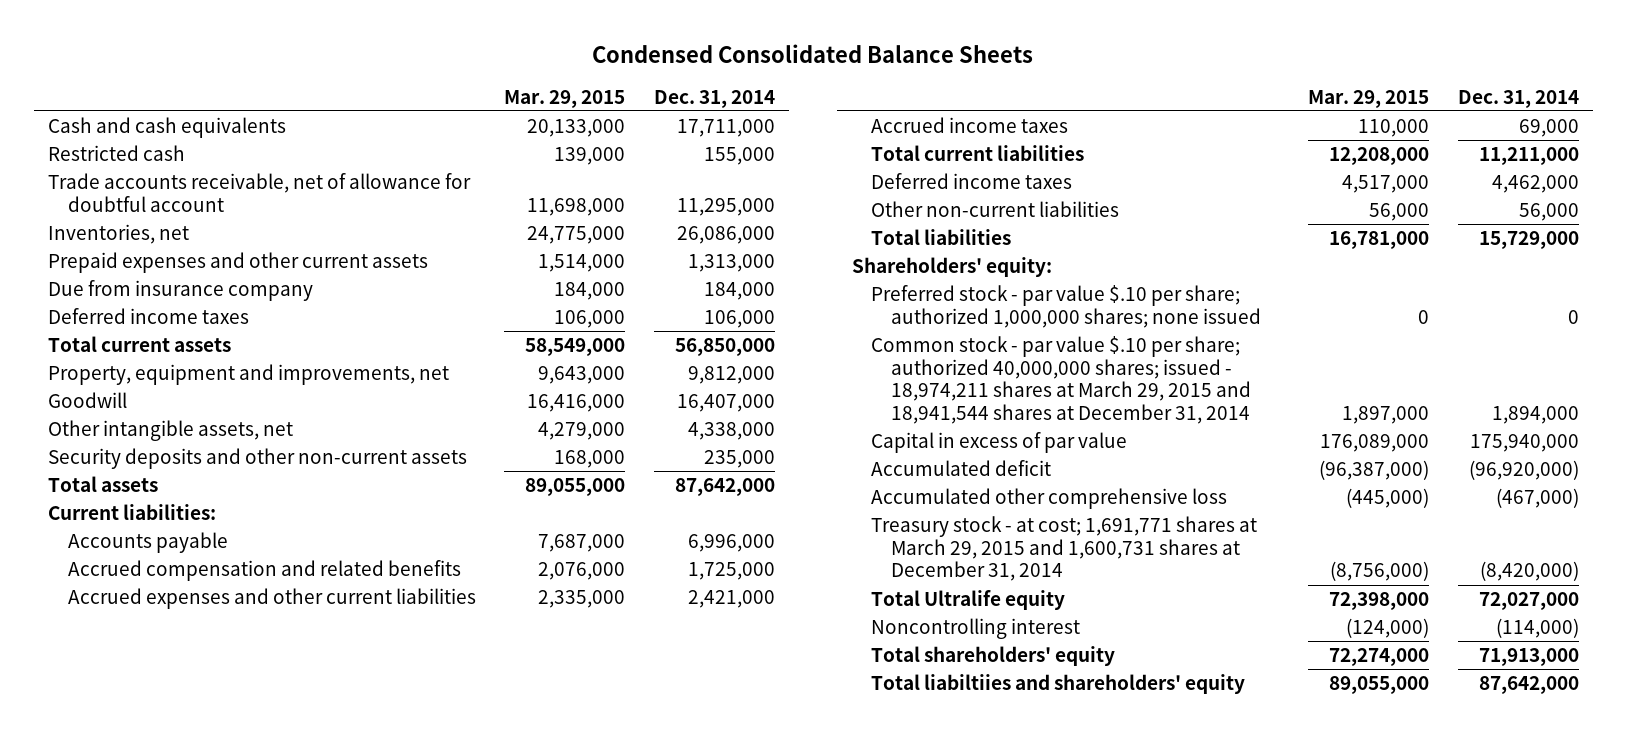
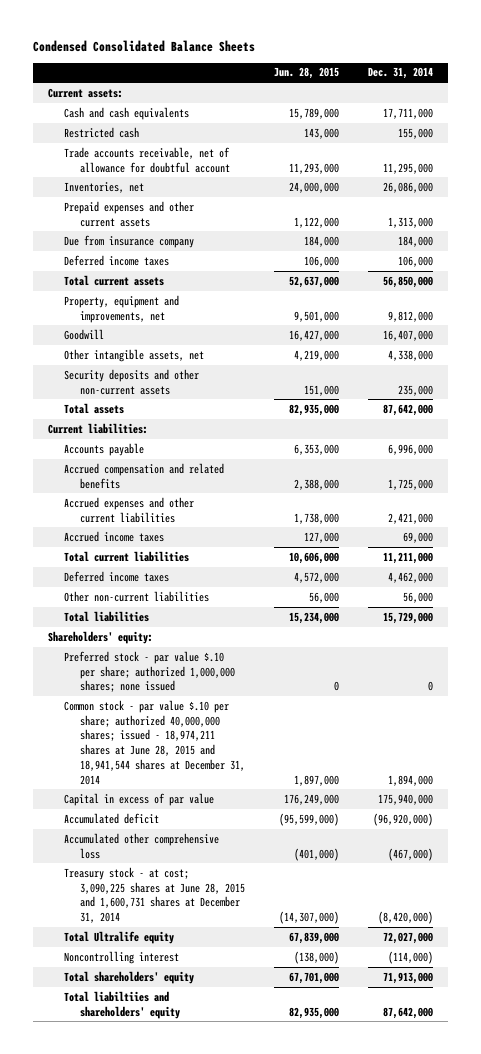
[504,89,626,108] Mar. 29, 2015 -> none
none -> [274,67,340,80] Jun. 28, 2015
none -> [48,87,124,98] Current assets:
[871,336,1251,425] Common stock - par value $.10 per share; authorized 40,000,000 shares; issued - 18,974,211 shares at March 29, 2015 and 18,941,544 shares at December 31, 2014 -> [63,699,245,785] Common stock - par value $.10 per share; authorized 40,000,000 shares; issued - 18,974,211 shares at June 28, 2015 and 18,941,544 shares at December 31, 2014
[871,516,1258,582] Treasury stock - at cost; 1,691,771 shares at March 29, 2015 and 1,600,731 shares at December 31, 2014 -> [63,866,245,924] Treasury stock - at cost; 3,090,225 shares at June 28, 2015 and 1,600,731 shares at December 31, 2014

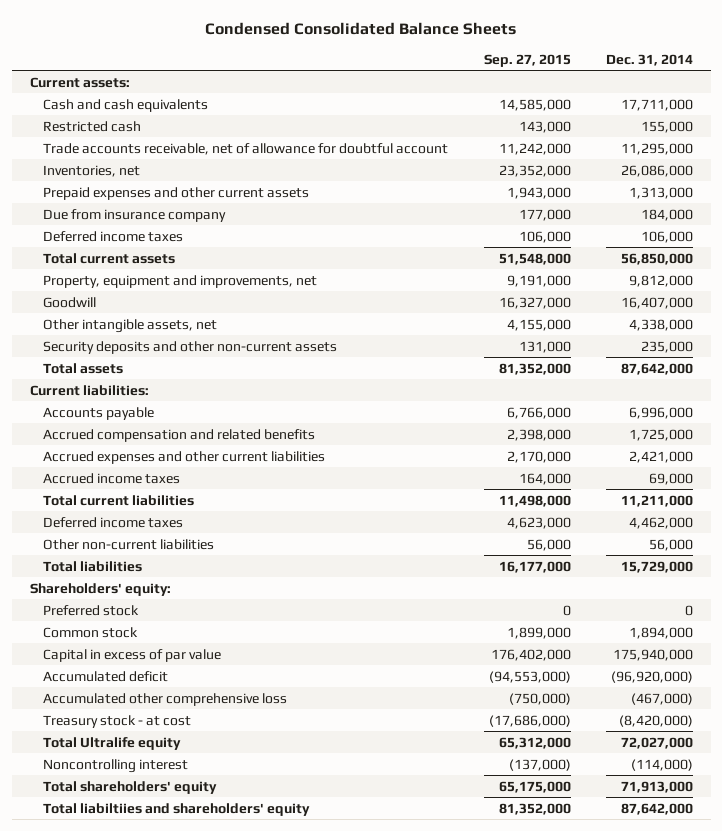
[274,67,340,80] Jun. 28, 2015 -> none
none -> [483,53,571,67] Sep. 27, 2015
[63,650,235,693] Preferred stock - par value $.10 per share; authorized 1,000,000 shares; none issued -> [43,604,140,616] Preferred stock
[63,699,245,785] Common stock - par value $.10 per share; authorized 40,000,000 shares; issued - 18,974,211 shares at June 28, 2015 and 18,941,544 shares at December 31, 2014 -> [43,626,139,638] Common stock
[63,866,245,924] Treasury stock - at cost; 3,090,225 shares at June 28, 2015 and 1,600,731 shares at December 31, 2014 -> [43,714,192,728] Treasury stock - at cost

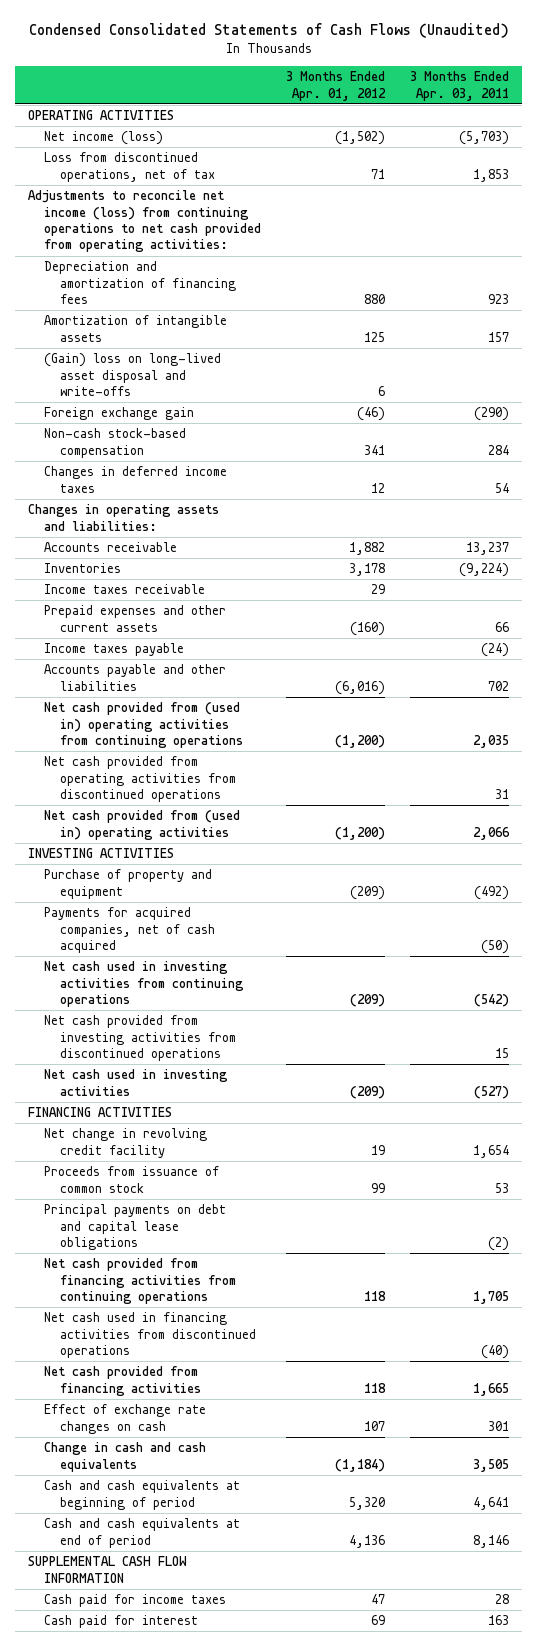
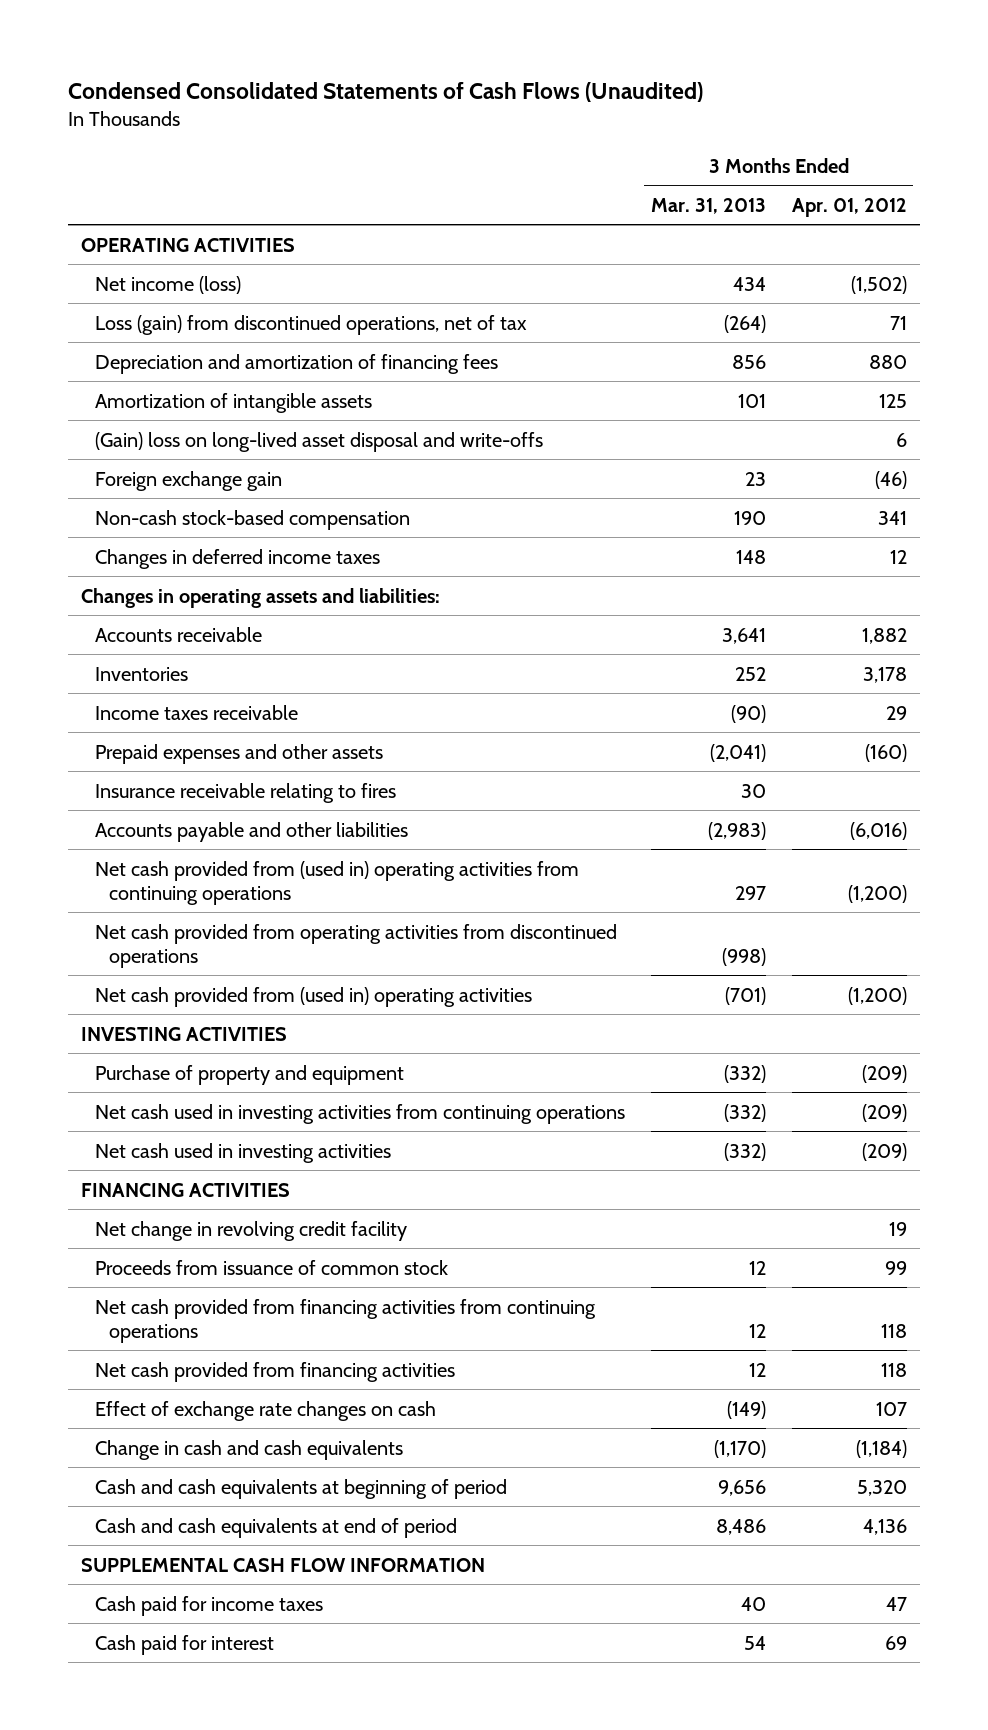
[410,71,510,101] 3 Months Ended Apr. 03, 2011 -> none
none -> [650,197,766,214] Mar. 31, 2013
[27,190,261,253] Adjustments to reconcile net income (loss) from continuing operations to net cash provided from operating activities: -> none
[43,152,216,182] Loss from discontinued operations, net of tax -> [95,314,528,335] Loss (gain) from discontinued operations, net of tax
[43,643,184,657] Income taxes payable -> none
[43,605,226,632] Prepaid expenses and other current assets -> [95,743,384,764] Prepaid expenses and other assets
none -> [95,782,397,803] Insurance receivable relating to fires
[43,907,216,954] Payments for acquired companies, net of cash acquired -> none
[43,1015,237,1062] Net cash provided from investing activities from discontinued operations -> none
[43,1204,226,1251] Principal payments on debt and capital lease obligations -> none
[43,1312,257,1359] Net cash used in financing activities from discontinued operations -> none

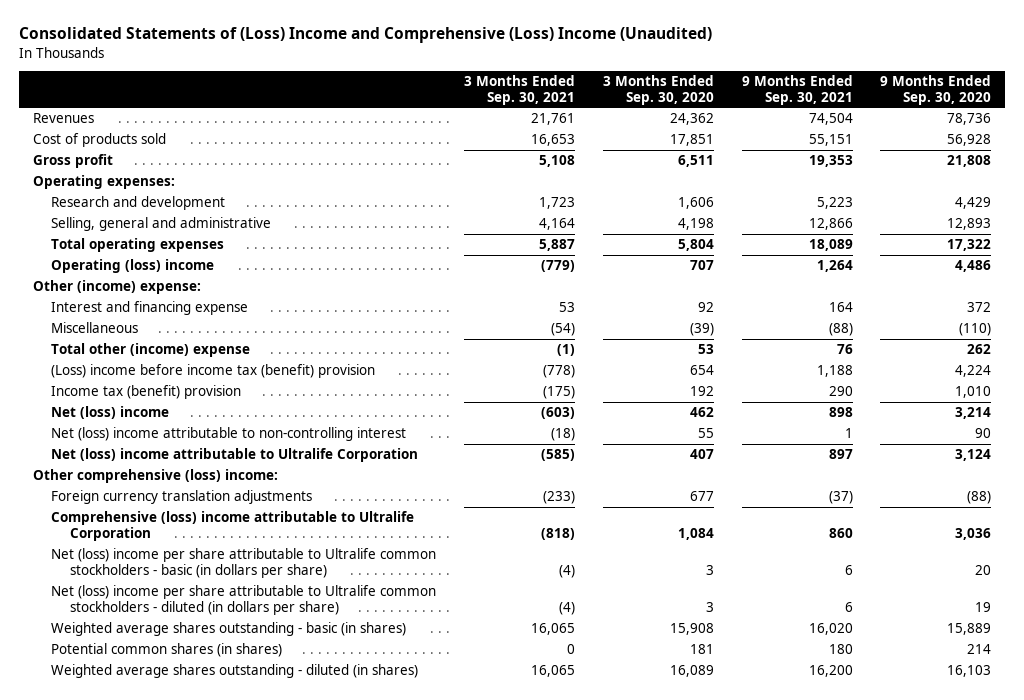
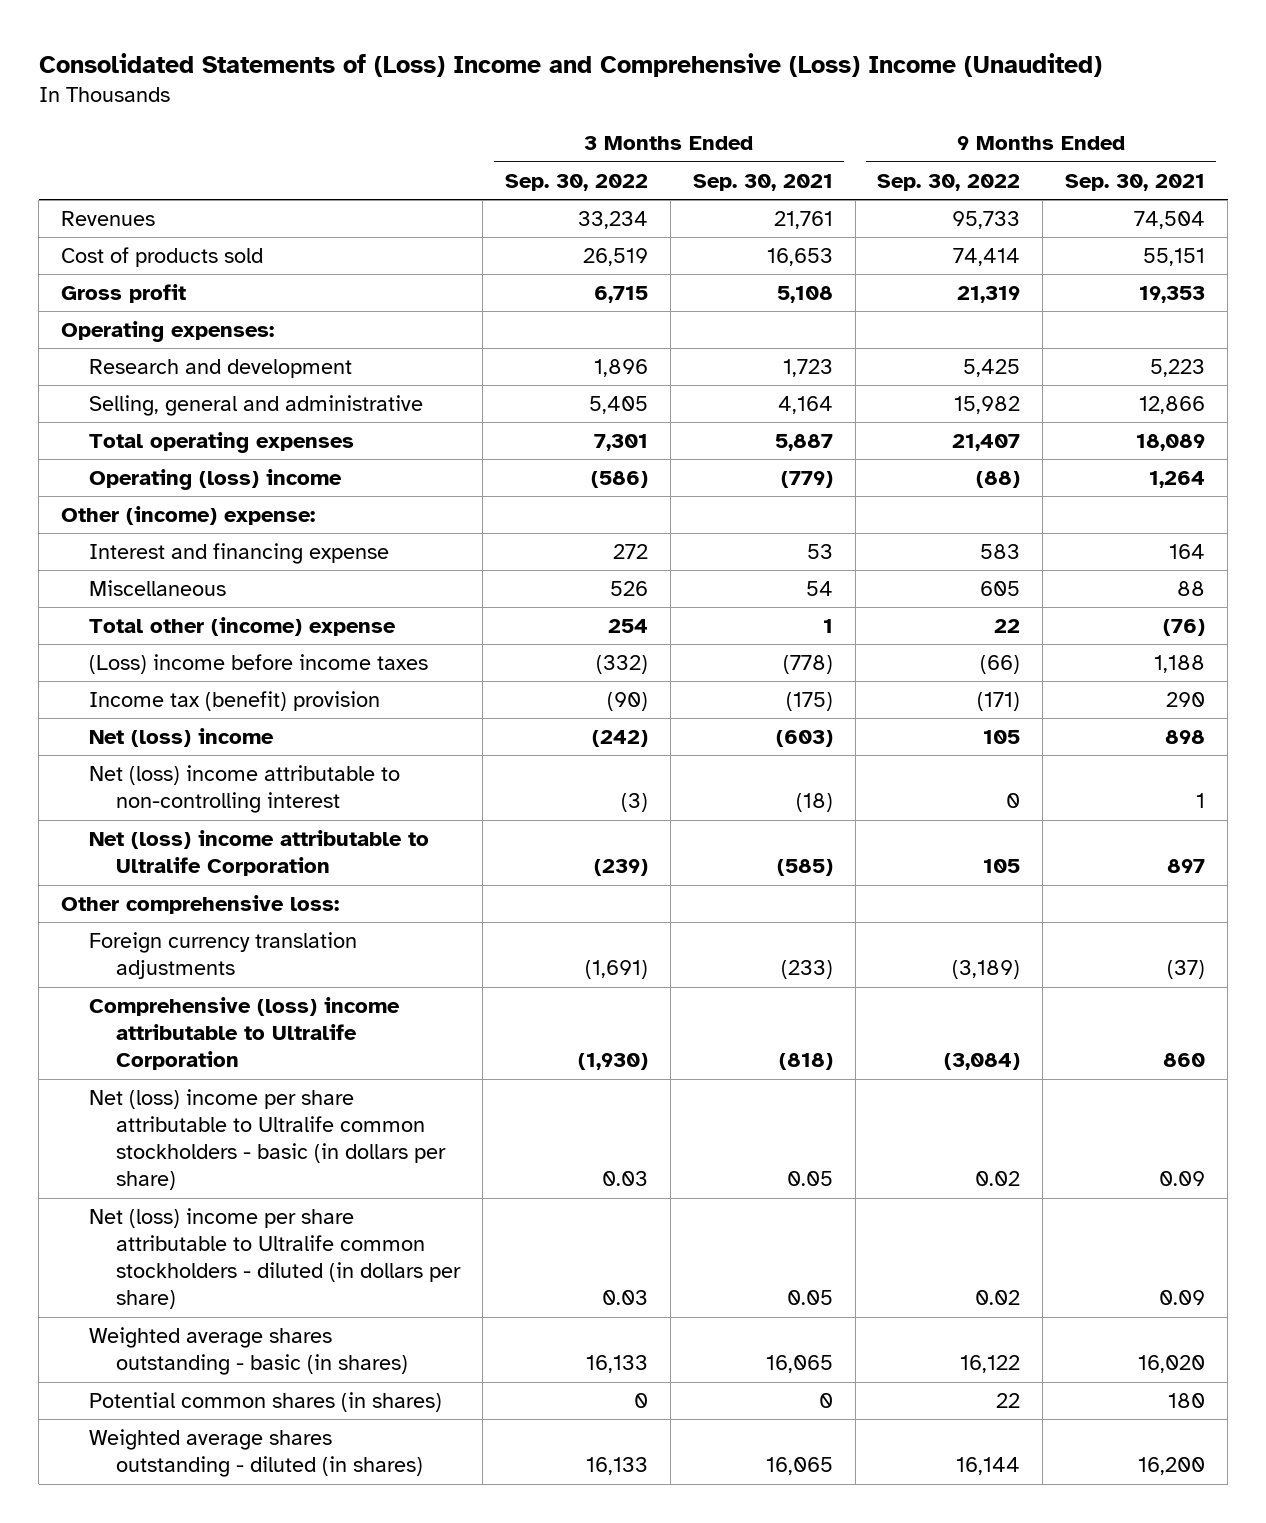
[602,75,714,105] 3 Months Ended Sep. 30, 2020 -> none
[880,75,992,105] 9 Months Ended Sep. 30, 2020 -> none
none -> [504,173,648,191] Sep. 30, 2022
none -> [877,173,1021,191] Sep. 30, 2022
[550,323,575,337] (54) -> [805,581,833,597] 54
[828,323,853,337] (88) -> [1177,581,1206,597] 88
[556,344,575,357] (1) -> [822,619,833,634] 1
[836,344,853,355] 76 -> [1163,619,1206,637] (76)
[51,364,376,379] (Loss) income before income tax (benefit) provision -> [88,654,428,675] (Loss) income before income taxes
[32,469,278,484] Other comprehensive (loss) income: -> [61,895,340,915] Other comprehensive loss:
[558,564,575,578] (4) -> [786,1171,833,1187] 0.05
[844,564,853,575] 6 -> [1159,1171,1206,1187] 0.09
[558,601,575,615] (4) -> [786,1290,833,1306] 0.05
[844,601,853,612] 6 -> [1159,1290,1206,1306] 0.09

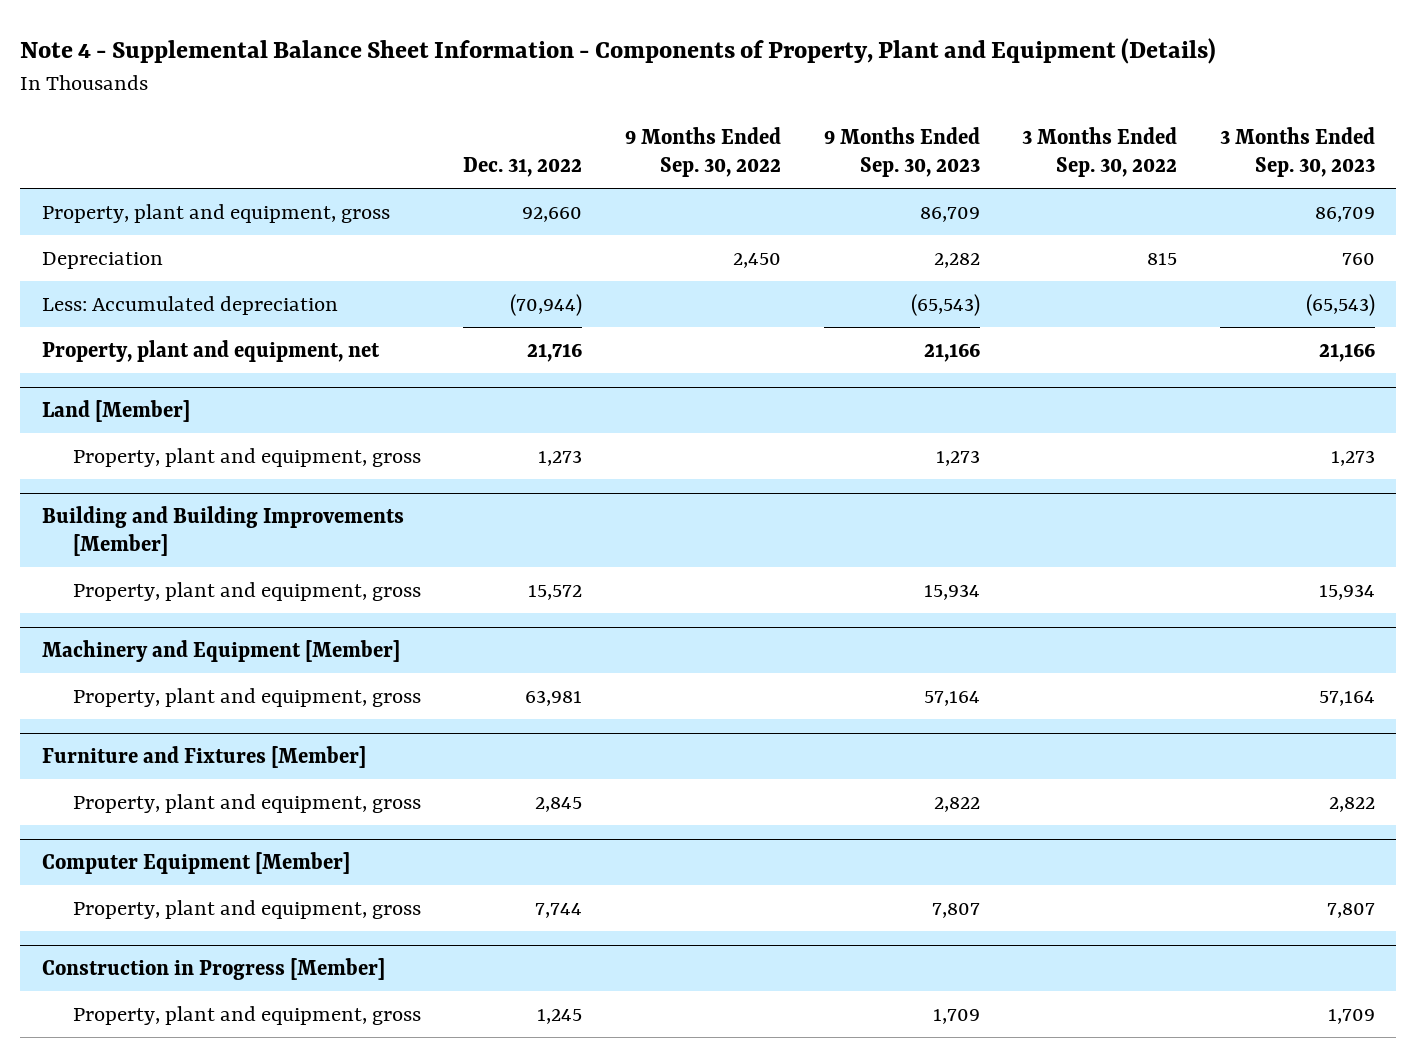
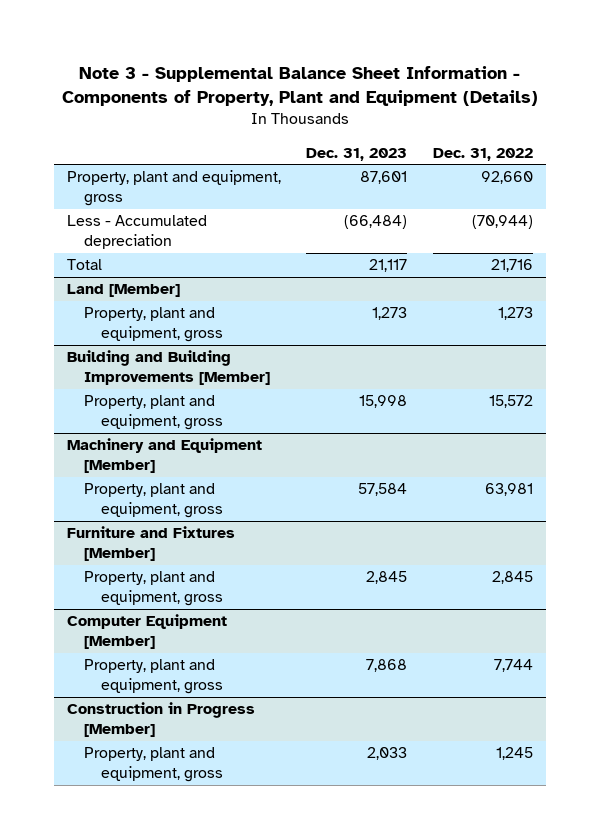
[20,37,1217,64] Note 4 - Supplemental Balance Sheet Information - Components of Property, Plant and Equipment (Details) -> [61,65,538,107] Note 3 - Supplemental Balance Sheet Information - Components of Property, Plant and Equipment (Details)
[624,127,781,178] 9 Months Ended Sep. 30, 2022 -> none
[823,127,980,178] 9 Months Ended Sep. 30, 2023 -> none
[1022,127,1178,178] 3 Months Ended Sep. 30, 2022 -> none
[1219,127,1375,178] 3 Months Ended Sep. 30, 2023 -> none
none -> [306,147,408,161] Dec. 31, 2023
[41,251,163,269] Depreciation -> none
[41,295,338,315] Less: Accumulated depreciation -> [66,215,207,249] Less - Accumulated depreciation
[41,339,380,362] Property, plant and equipment, net -> [66,259,102,271] Total

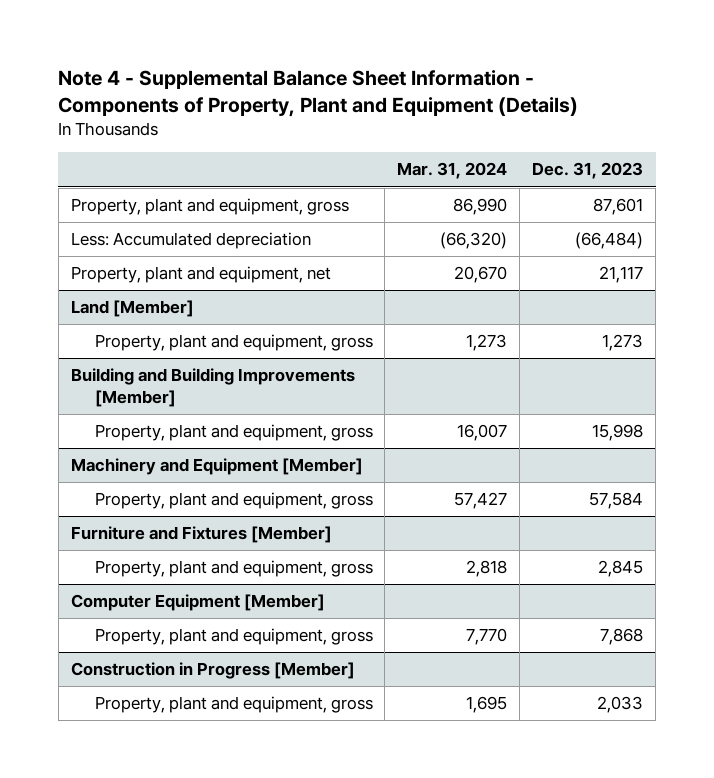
[61,65,538,107] Note 3 - Supplemental Balance Sheet Information - Components of Property, Plant and Equipment (Details) -> [58,70,579,117] Note 4 - Supplemental Balance Sheet Information - Components of Property, Plant and Equipment (Details)
[432,147,533,161] Dec. 31, 2022 -> none
none -> [397,162,508,180] Mar. 31, 2024
[66,215,207,249] Less - Accumulated depreciation -> [70,232,311,250] Less: Accumulated depreciation
[66,259,102,271] Total -> [70,266,331,284] Property, plant and equipment, net

